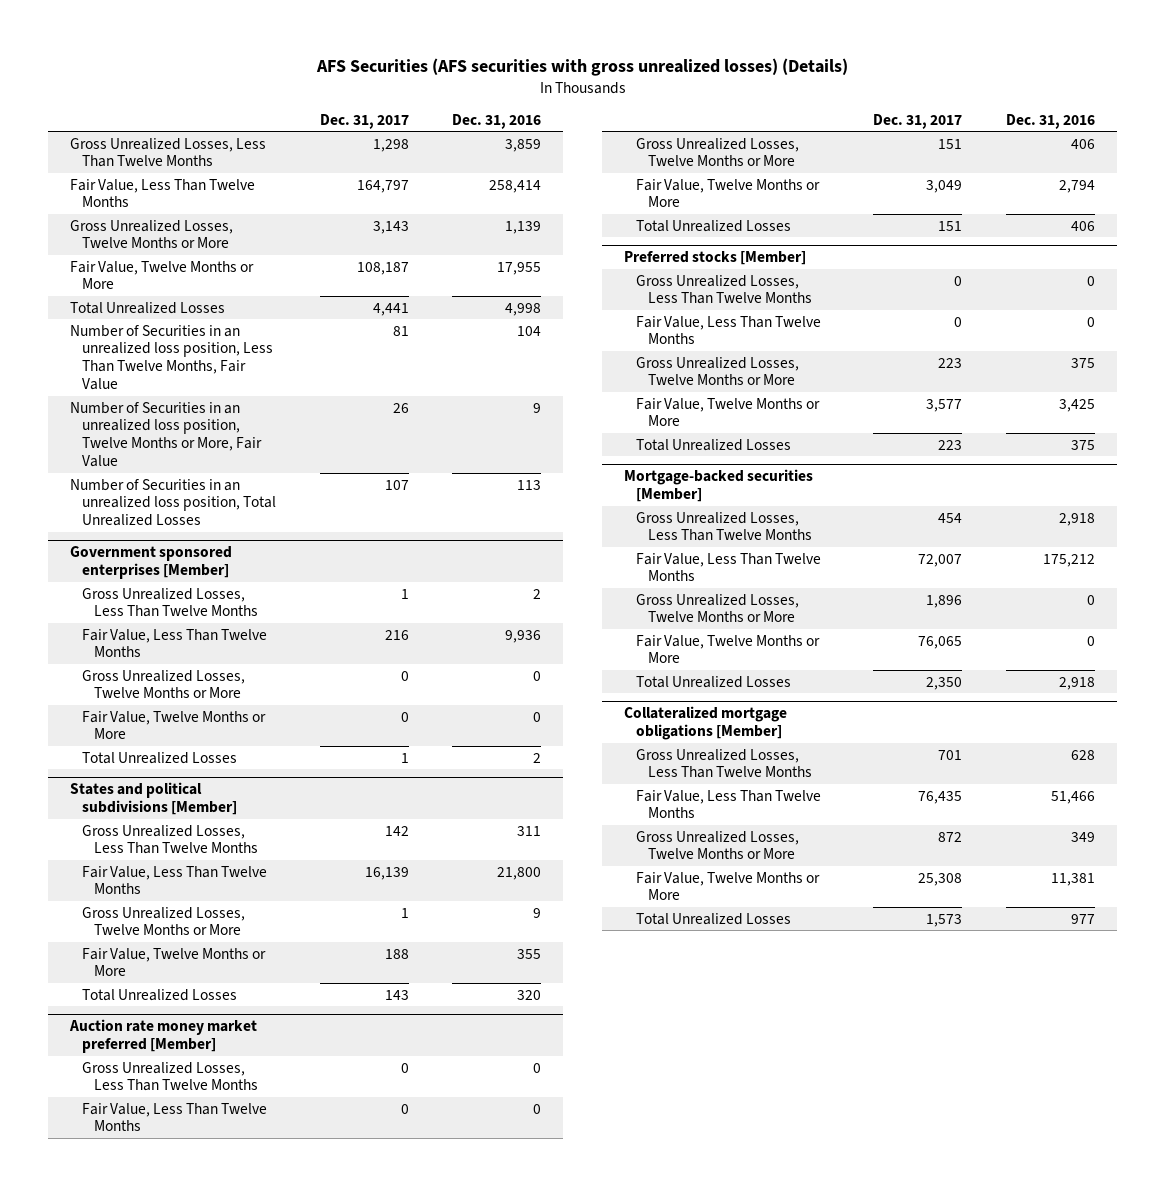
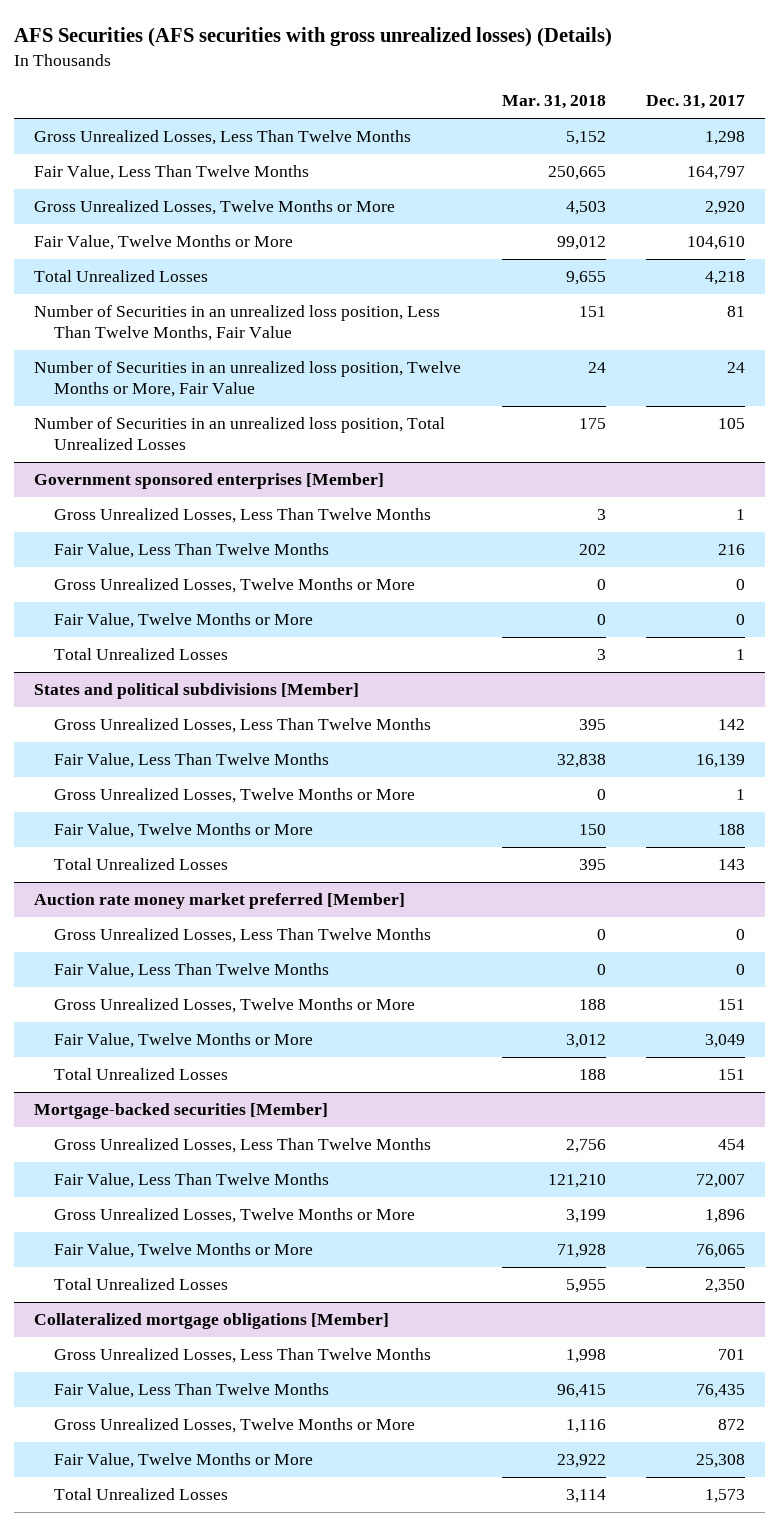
[452,113,542,129] Dec. 31, 2016 -> none
none -> [501,95,606,110] Mar. 31, 2018
[372,220,409,234] 3,143 -> [704,201,745,216] 2,920
[356,261,409,275] 108,187 -> [686,236,745,251] 104,610
[372,302,409,316] 4,441 -> [704,271,745,286] 4,218
[392,402,409,413] 26 -> [726,362,745,374] 24
[384,479,409,490] 107 -> [717,418,745,430] 105
[623,251,806,266] Preferred stocks [Member] -> none
[635,274,812,305] Gross Unrealized Losses, Less Than Twelve Months -> none
[635,315,821,345] Fair Value, Less Than Twelve Months -> none
[635,356,799,386] Gross Unrealized Losses, Twelve Months or More -> none
[635,397,820,427] Fair Value, Twelve Months or More -> none
[635,438,791,451] Total Unrealized Losses -> none

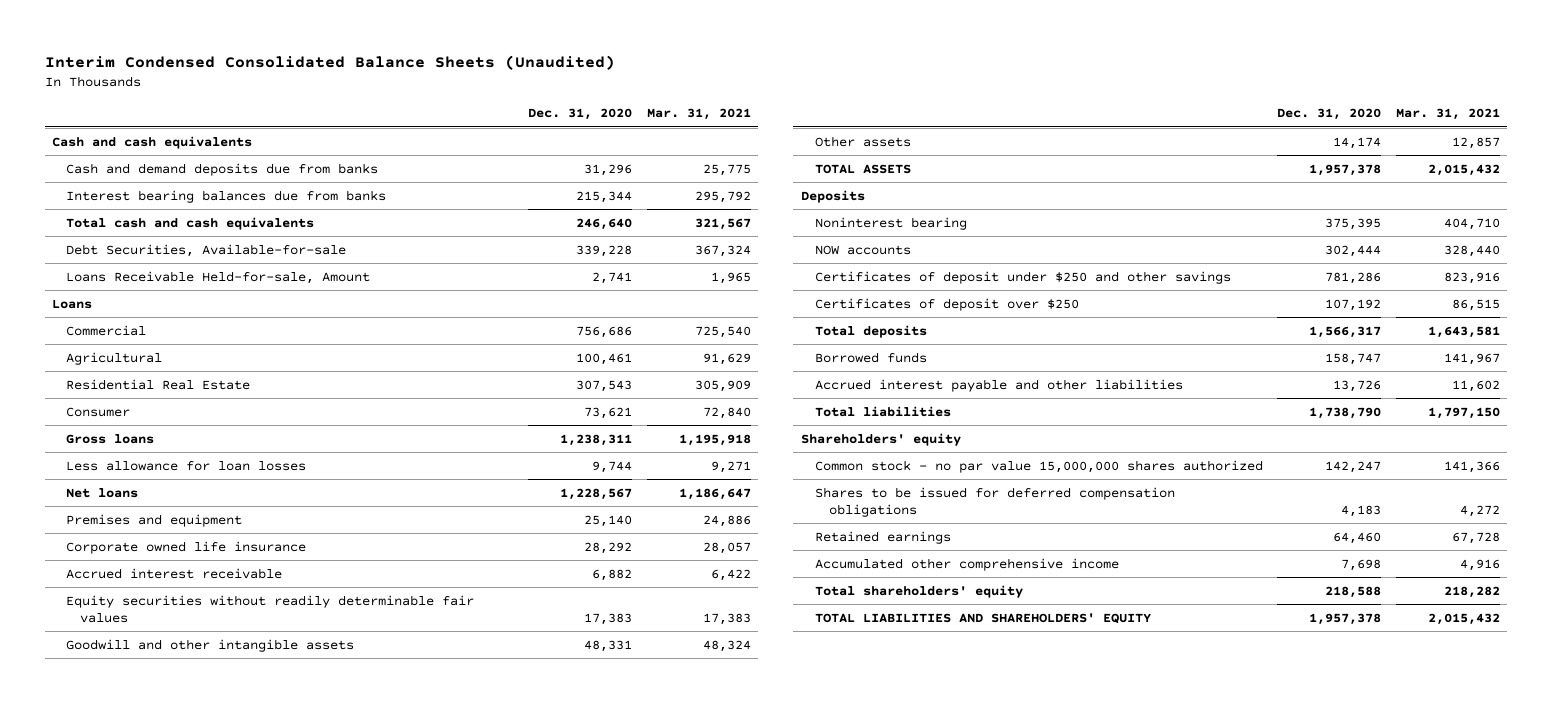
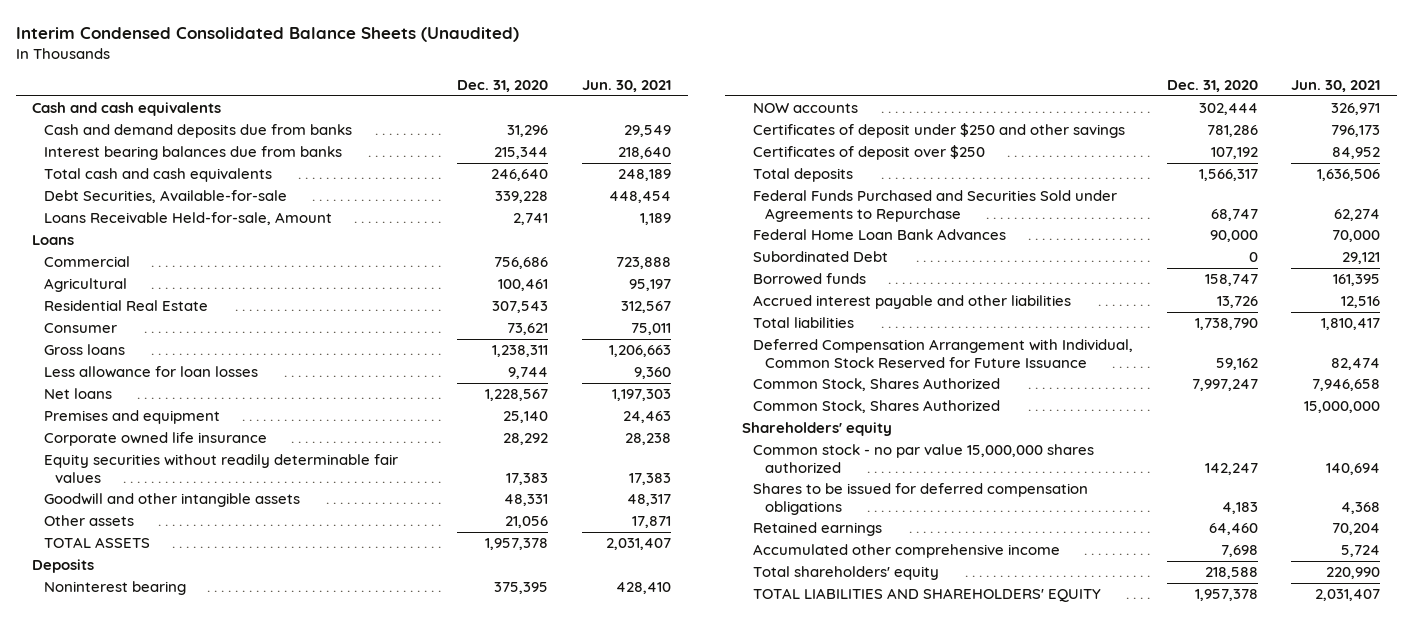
[646,108,751,121] Mar. 31, 2021 -> none
none -> [581,80,671,93] Jun. 30, 2021
[65,567,282,579] Accrued interest receivable -> none
[1333,136,1382,149] 14,174 -> [505,516,549,529] 21,056
none -> [753,190,1118,222] Federal Funds Purchased and Securities Sold under Agreements to Repurchase
none -> [753,229,1007,241] Federal Home Loan Bank Advances
none -> [753,251,889,263] Subordinated Debt
none -> [753,339,1134,368] Deferred Compensation Arrangement with Individual, Common Stock Reserved for Future Issuance
none -> [753,378,1001,392] Common Stock, Shares Authorized
none -> [753,400,1001,414] Common Stock, Shares Authorized

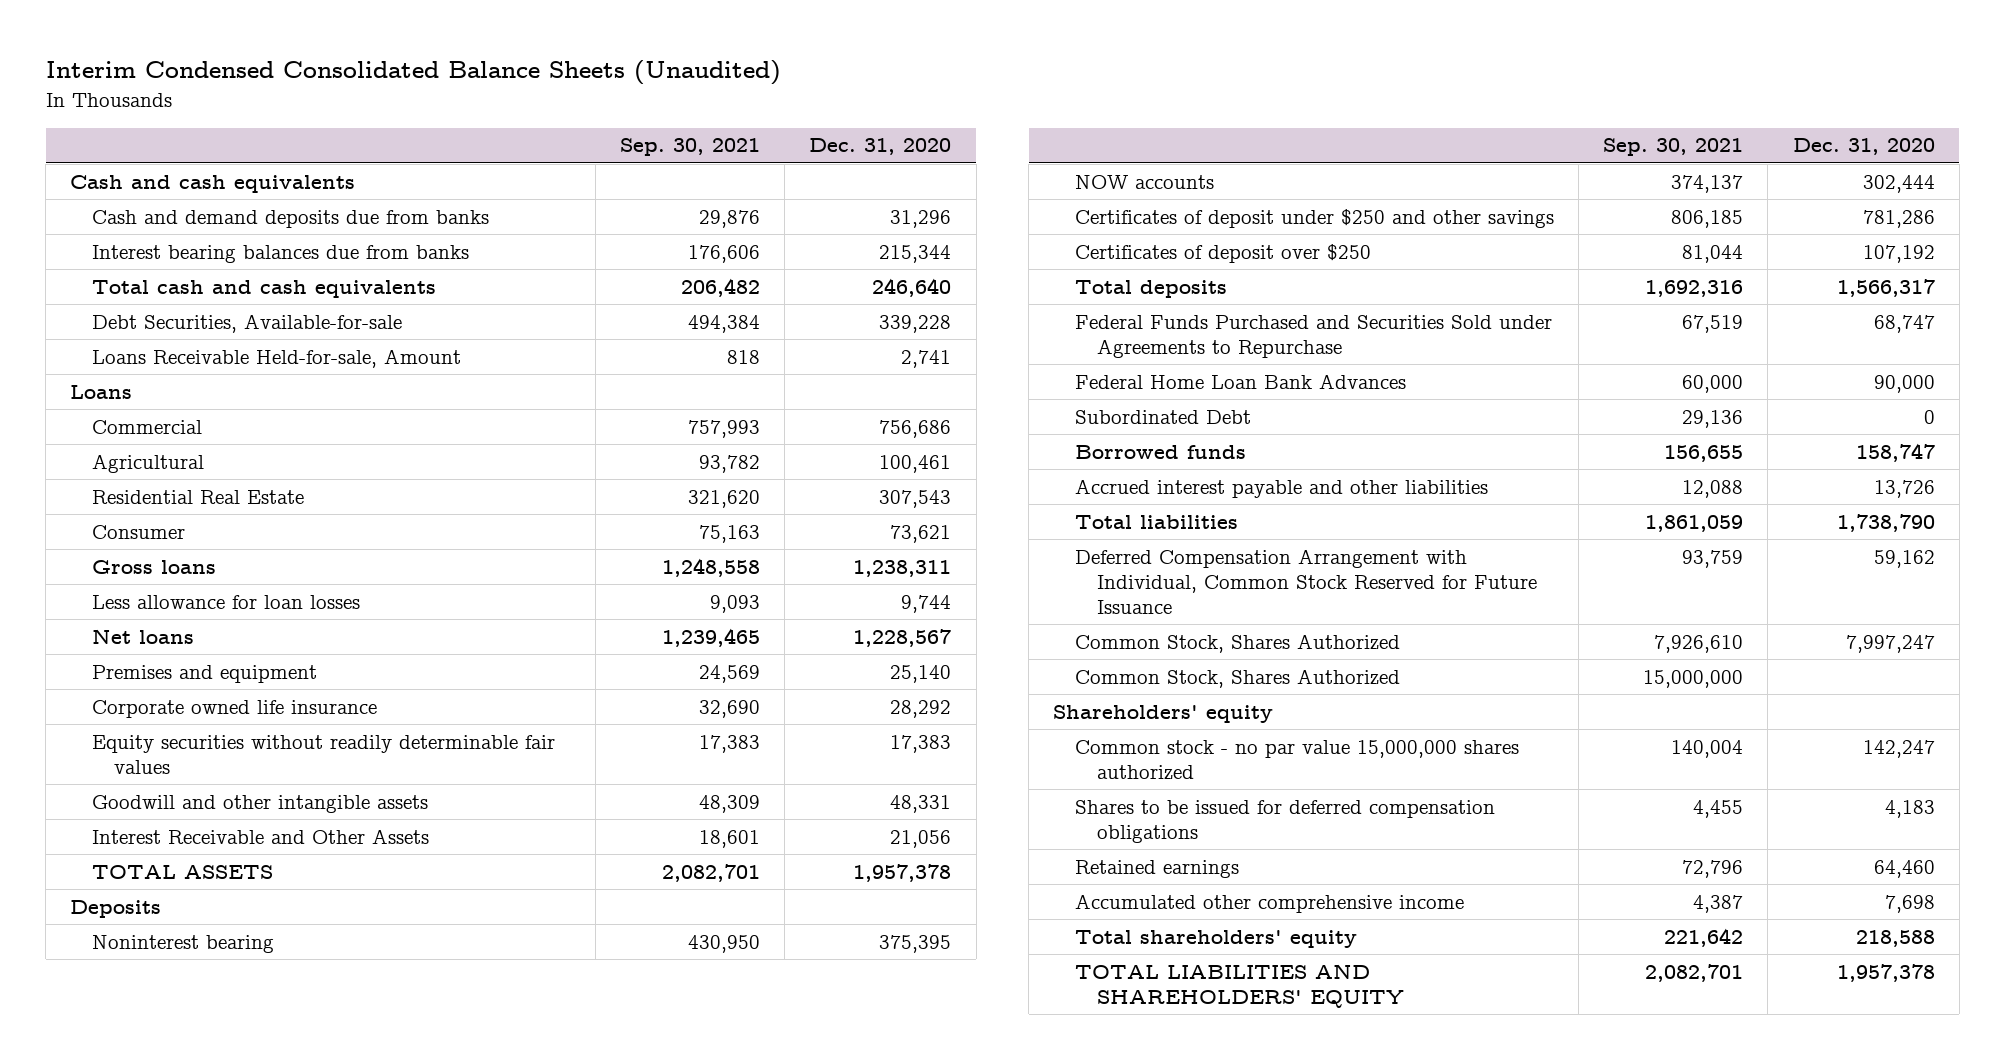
[581,80,671,93] Jun. 30, 2021 -> none
none -> [620,138,761,157] Sep. 30, 2021
[43,515,134,527] Other assets -> [91,828,429,844] Interest Receivable and Other Assets

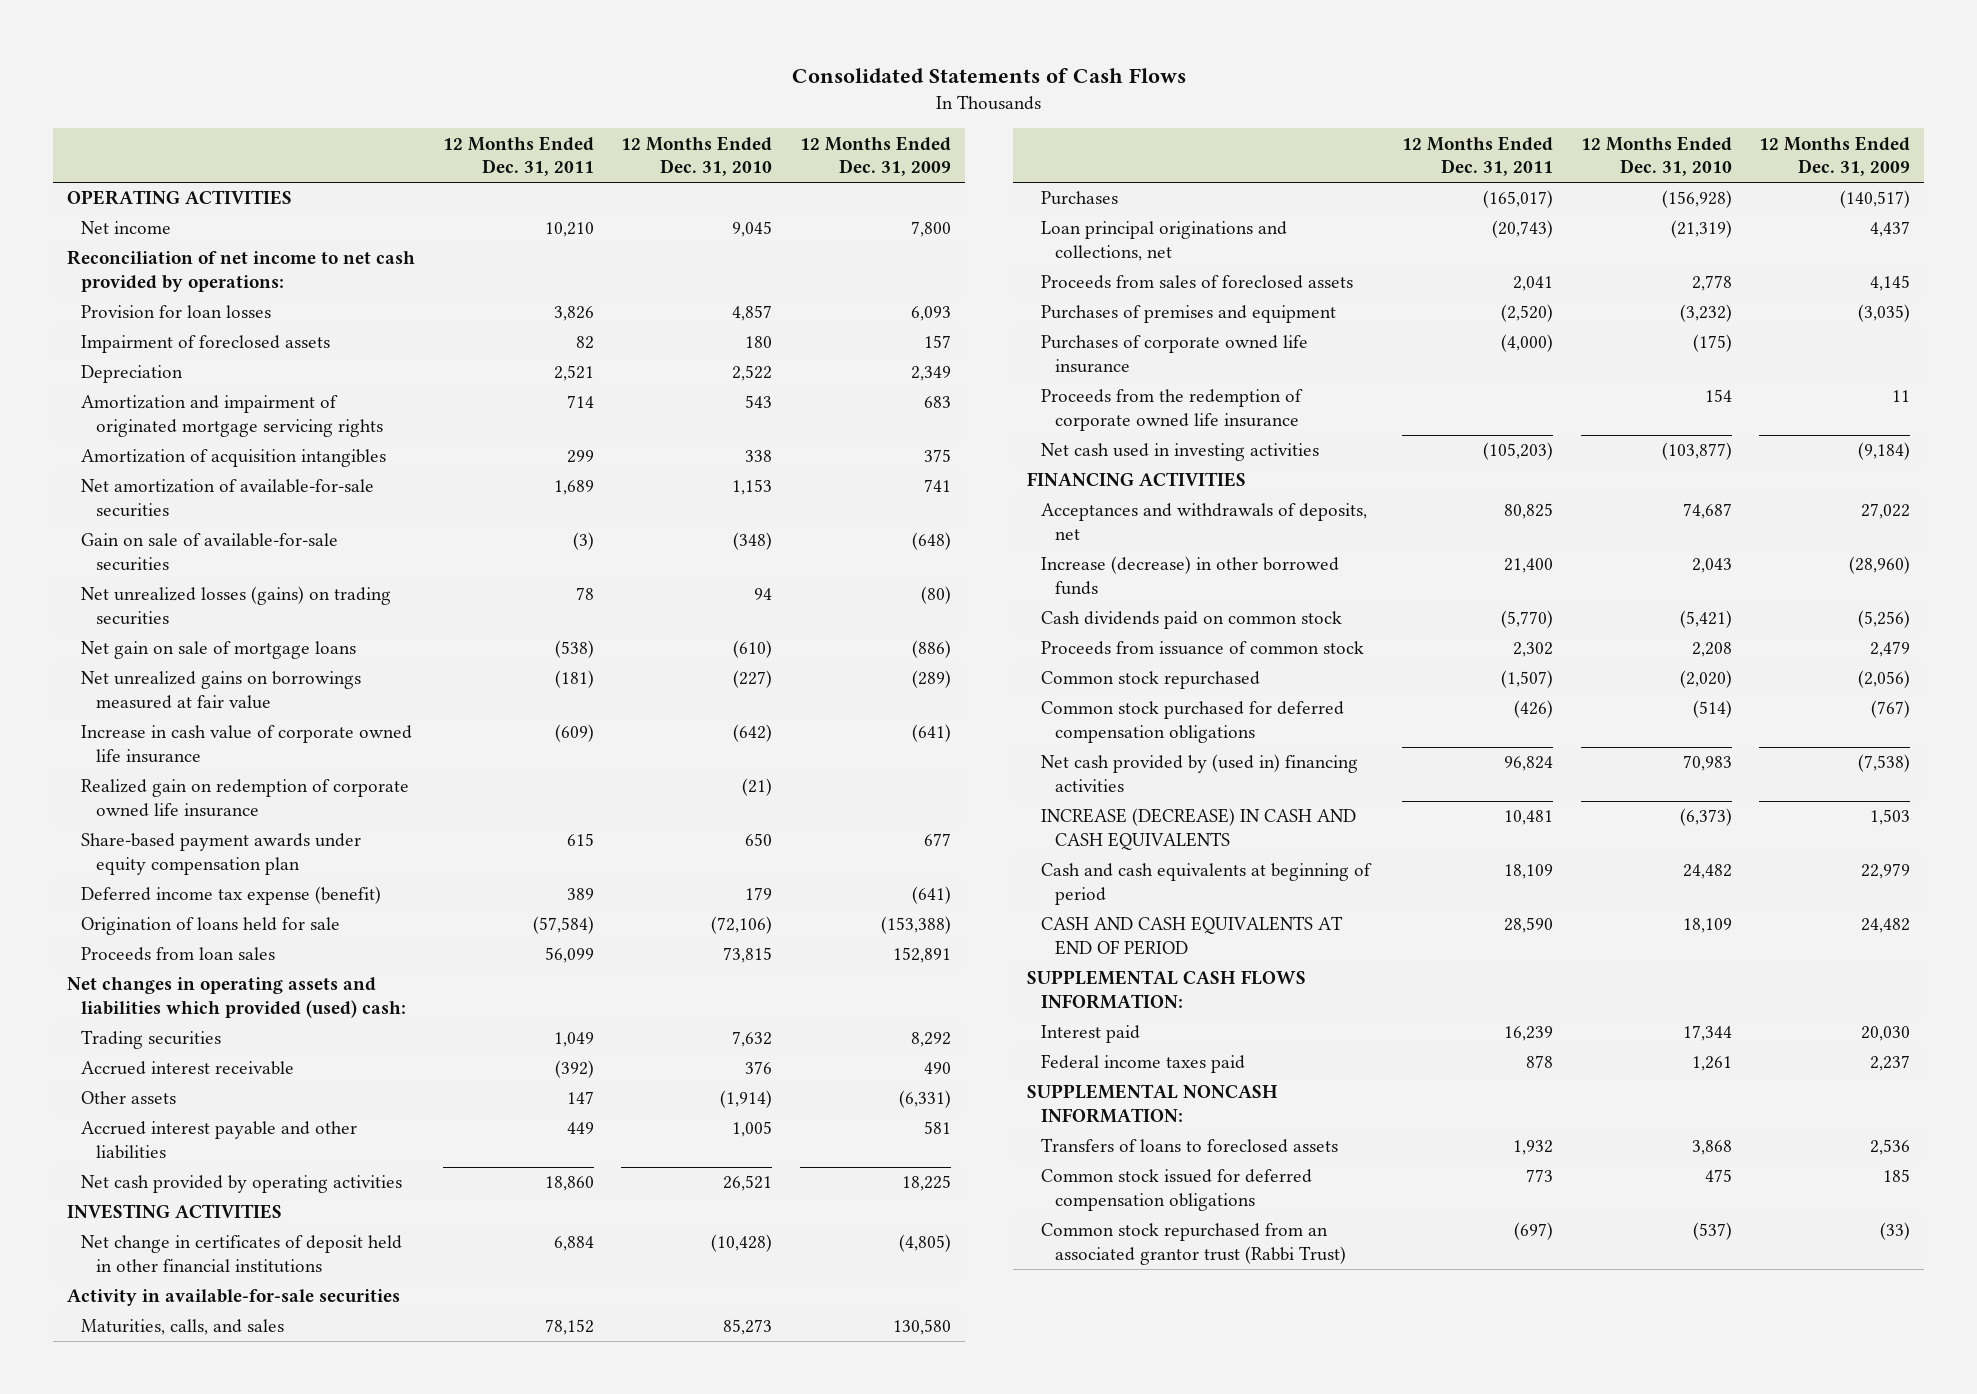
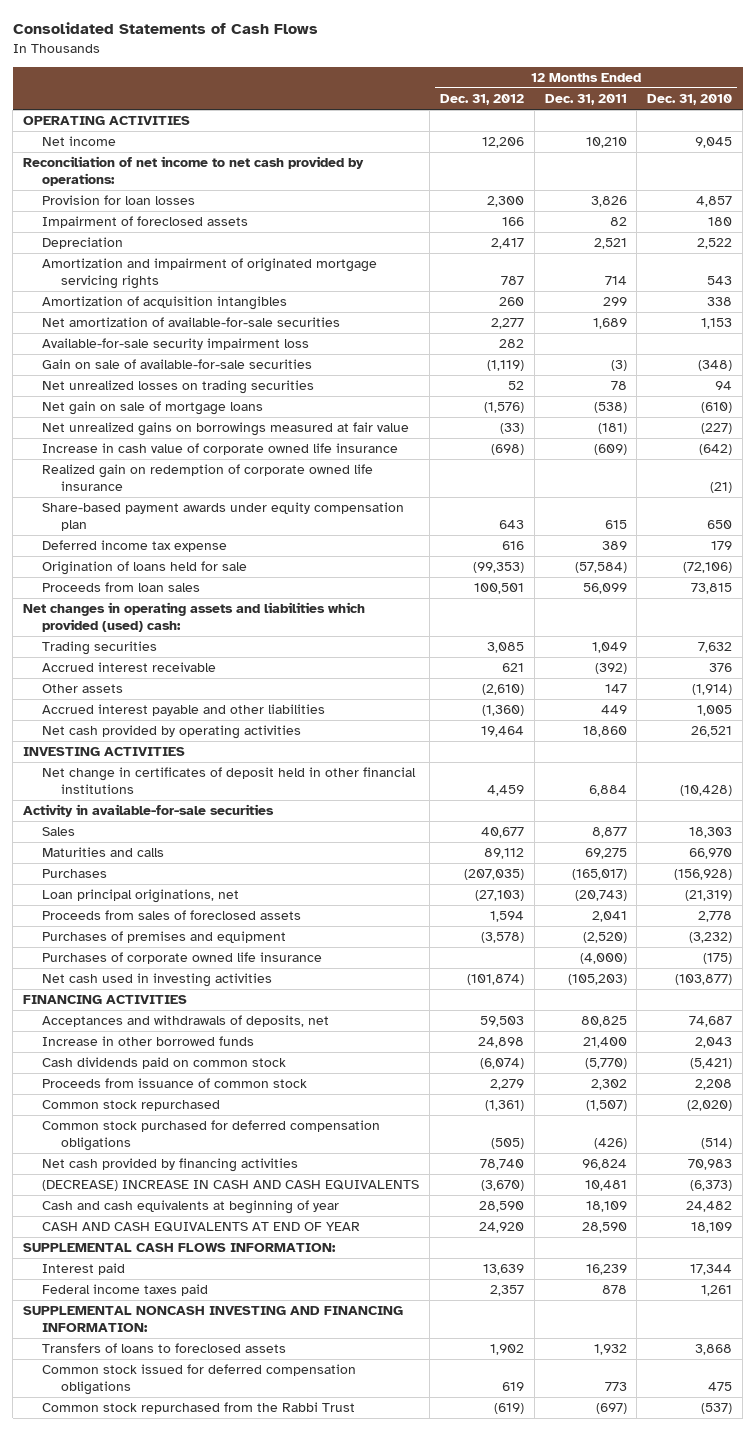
[799,135,951,177] 12 Months Ended Dec. 31, 2009 -> none
none -> [439,94,524,106] Dec. 31, 2012
none -> [42,338,310,351] Available-for-sale security impairment loss
[81,586,392,625] Net unrealized losses (gains) on trading securities -> [42,380,315,395] Net unrealized losses on trading securities
[81,886,382,906] Deferred income tax expense (benefit) -> [42,540,228,553] Deferred income tax expense
none -> [42,827,76,837] Sales
[81,1319,285,1336] Maturities, calls, and sales -> [42,847,165,858] Maturities and calls
[544,1319,594,1336] 78,152 -> [584,848,627,860] 69,275
[723,1319,773,1336] 85,273 -> [689,848,733,860] 66,970
[1040,221,1287,261] Loan principal originations and collections, net -> [42,889,240,904] Loan principal originations, net
[1040,389,1303,431] Proceeds from the redemption of corporate owned life insurance -> none
[1040,556,1339,595] Increase (decrease) in other borrowed funds -> [42,1036,255,1047] Increase in other borrowed funds
[1040,754,1358,792] Net cash provided by (used in) financing activities -> [42,1158,299,1173] Net cash provided by financing activities
[1040,808,1356,850] INCREASE (DECREASE) IN CASH AND CASH EQUIVALENTS -> [42,1180,420,1192] (DECREASE) INCREASE IN CASH AND CASH EQUIVALENTS
[1040,863,1372,905] Cash and cash equivalents at beginning of period -> [42,1200,340,1215] Cash and cash equivalents at beginning of year
[1040,916,1343,955] CASH AND CASH EQUIVALENTS AT END OF PERIOD -> [42,1222,361,1233] CASH AND CASH EQUIVALENTS AT END OF YEAR
[1026,1084,1278,1123] SUPPLEMENTAL NONCASH INFORMATION: -> [23,1306,404,1333] SUPPLEMENTAL NONCASH INVESTING AND FINANCING INFORMATION:
[1040,1223,1347,1265] Common stock repurchased from an associated grantor trust (Rabbi Trust) -> [42,1402,356,1415] Common stock repurchased from the Rabbi Trust

